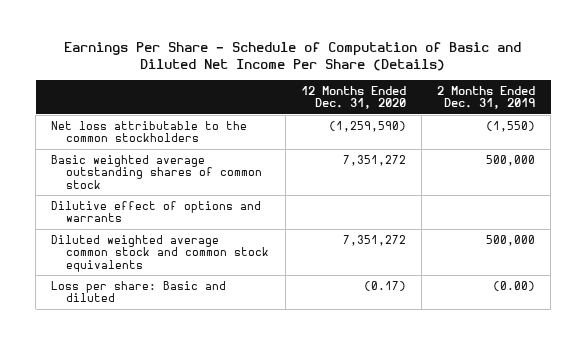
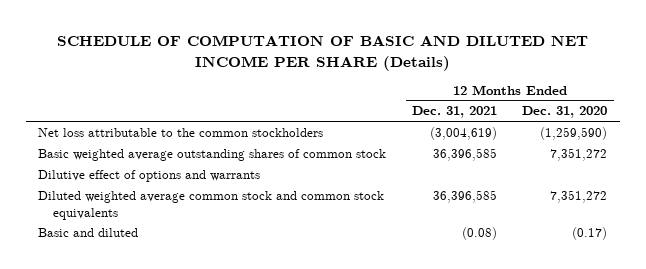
[64,42,522,72] Earnings Per Share - Schedule of Computation of Basic and Diluted Net Income Per Share (Details) -> [56,35,588,71] SCHEDULE OF COMPUTATION OF BASIC AND DILUTED NET INCOME PER SHARE (Details)
[437,85,536,110] 2 Months Ended Dec. 31, 2019 -> none
none -> [411,106,497,119] Dec. 31, 2021
[51,280,227,303] Loss per share: Basic and diluted -> [38,227,139,237] Basic and diluted

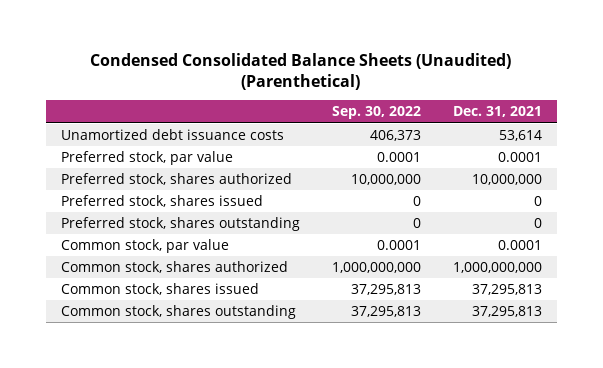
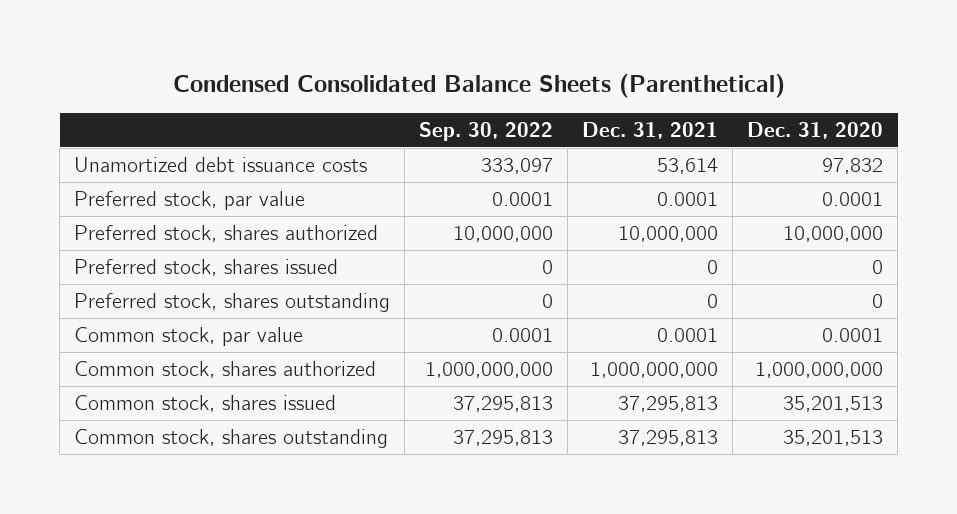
[90,53,512,90] Condensed Consolidated Balance Sheets (Unaudited) (Parenthetical) -> [172,73,785,98] Condensed Consolidated Balance Sheets (Parenthetical)
none -> [747,121,884,139] Dec. 31, 2020
[369,129,421,141] 406,373 -> [481,158,554,175] 333,097

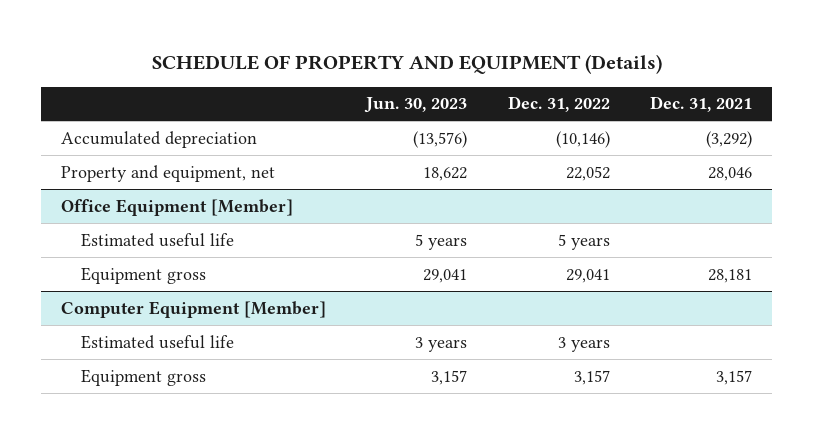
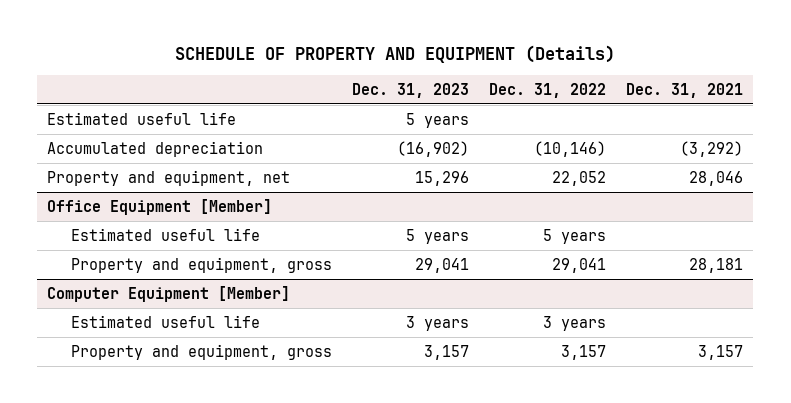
[364,97,468,114] Jun. 30, 2023 -> none
none -> [352,82,470,98] Dec. 31, 2023
none -> [47,111,237,125] Estimated useful life
[80,266,206,284] Equipment gross -> [70,256,332,273] Property and equipment, gross
[80,368,206,386] Equipment gross -> [70,343,332,360] Property and equipment, gross

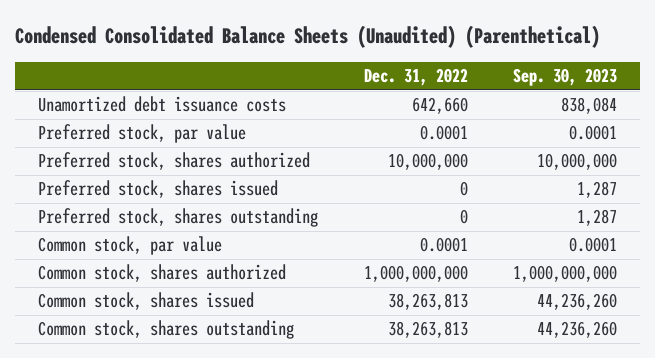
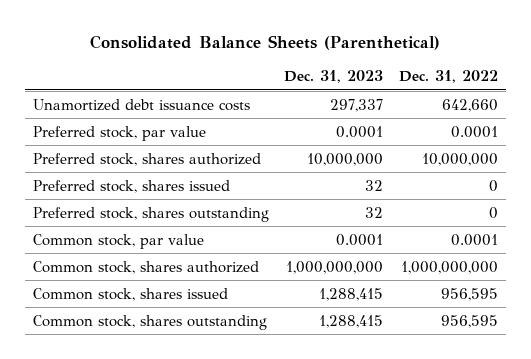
[15,25,601,49] Condensed Consolidated Balance Sheets (Unaudited) (Parenthetical) -> [90,34,441,50] Consolidated Balance Sheets (Parenthetical)
[513,68,618,87] Sep. 30, 2023 -> none
none -> [284,70,384,84] Dec. 31, 2023
[387,293,468,311] 38,263,813 -> [441,287,499,301] 956,595
[387,321,468,339] 38,263,813 -> [441,314,499,328] 956,595

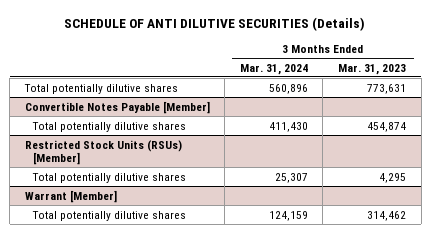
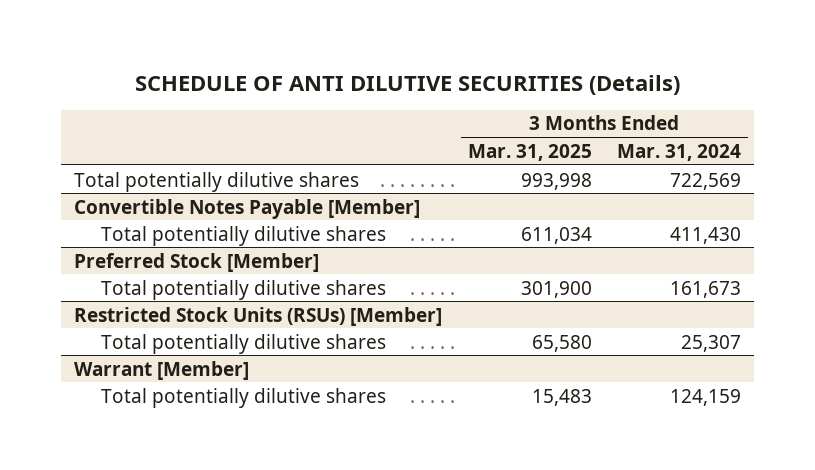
[338,63,407,75] Mar. 31, 2023 -> none
none -> [467,143,592,161] Mar. 31, 2025
[268,83,308,94] 560,896 -> [670,172,742,190] 722,569
none -> [73,252,319,272] Preferred Stock [Member]
none -> [101,279,387,300] Total potentially dilutive shares

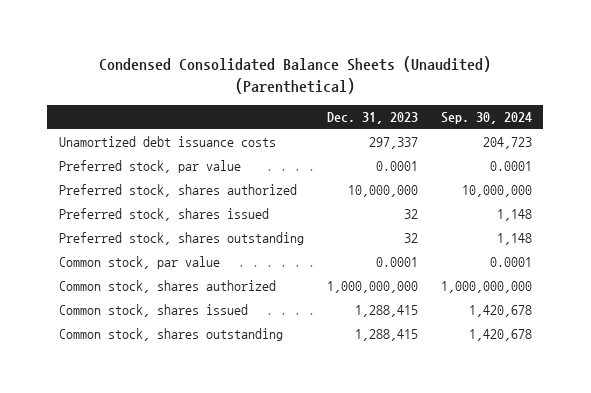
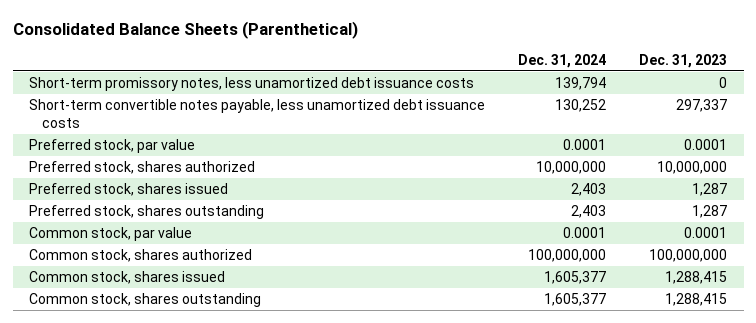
[99,56,492,94] Condensed Consolidated Balance Sheets (Unaudited) (Parenthetical) -> [12,20,358,39] Consolidated Balance Sheets (Parenthetical)
[440,112,532,125] Sep. 30, 2024 -> none
none -> [518,53,607,68] Dec. 31, 2024
none -> [29,76,475,91] Short-term promissory notes, less unamortized debt issuance costs
[58,136,276,148] Unamortized debt issuance costs -> [29,98,486,128] Short-term convertible notes payable, less unamortized debt issuance costs
[403,209,418,220] 32 -> [692,182,728,196] 1,287
[403,233,418,244] 32 -> [692,204,728,218] 1,287
[326,281,418,294] 1,000,000,000 -> [649,248,728,262] 100,000,000

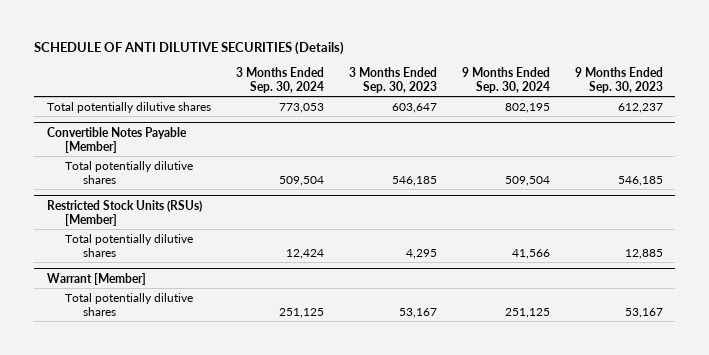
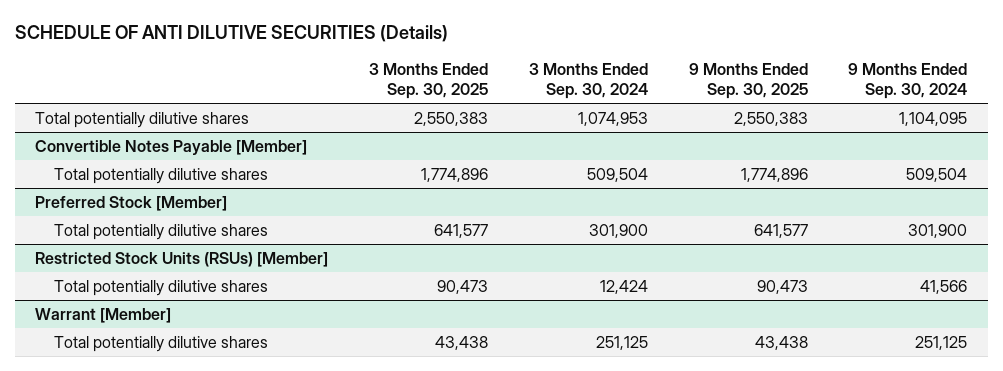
[348,66,437,93] 3 Months Ended Sep. 30, 2023 -> none
[574,66,663,93] 9 Months Ended Sep. 30, 2023 -> none
none -> [368,62,488,99] 3 Months Ended Sep. 30, 2025
none -> [688,62,808,99] 9 Months Ended Sep. 30, 2025
[278,102,324,113] 773,053 -> [577,111,648,126] 1,074,953
[504,102,550,113] 802,195 -> [899,111,968,126] 1,104,095
none -> [35,195,228,211] Preferred Stock [Member]
none -> [53,223,268,240] Total potentially dilutive shares

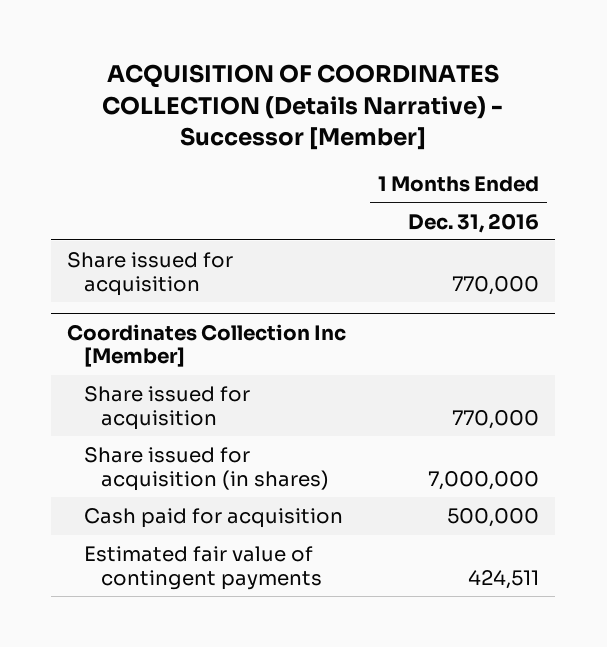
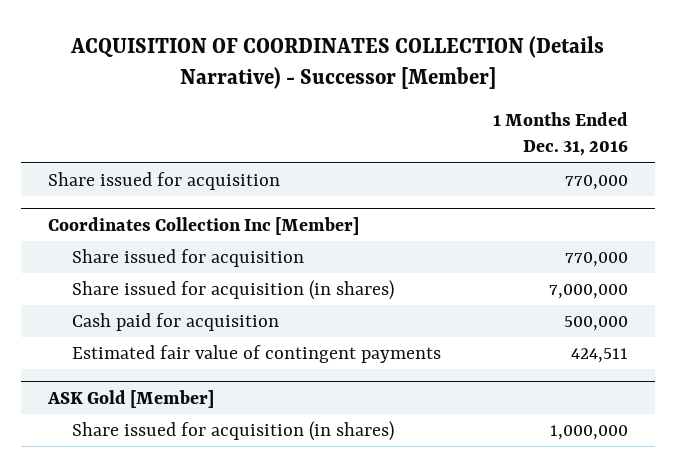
none -> [46,389,214,408] ASK Gold [Member]
none -> [71,421,394,442] Share issued for acquisition (in shares)

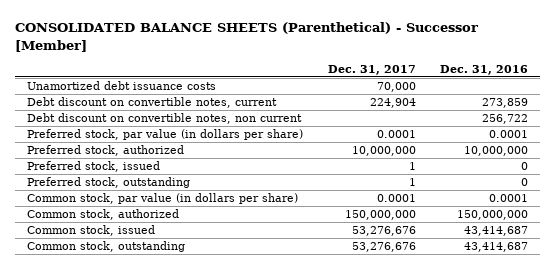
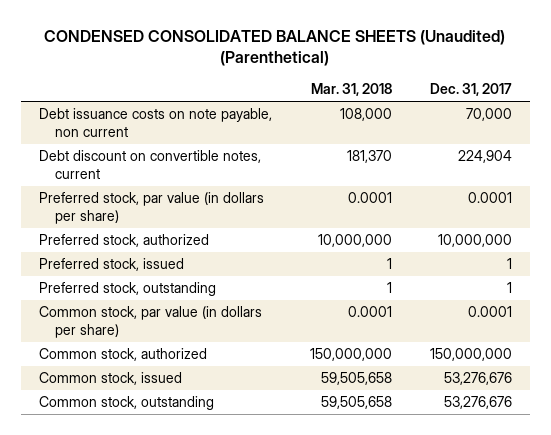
[15,22,479,52] CONSOLIDATED BALANCE SHEETS (Parenthetical) - Successor [Member] -> [44,29,506,67] CONDENSED CONSOLIDATED BALANCE SHEETS (Unaudited) (Parenthetical)
[439,64,528,75] Dec. 31, 2016 -> none
none -> [310,83,392,97] Mar. 31, 2018
[27,81,217,91] Unamortized debt issuance costs -> none
none -> [39,108,273,137] Debt issuance costs on note payable, non current
[27,113,303,125] Debt discount on convertible notes, non current -> none

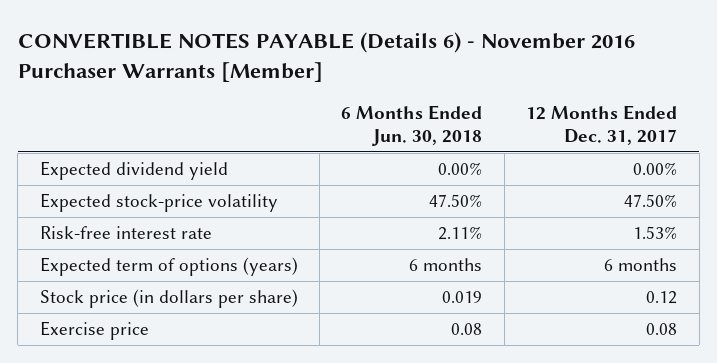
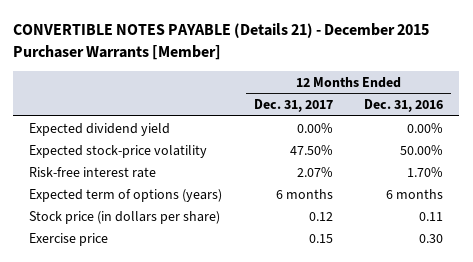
[17,31,635,82] CONVERTIBLE NOTES PAYABLE (Details 6) - November 2016 Purchaser Warrants [Member] -> [13,23,430,61] CONVERTIBLE NOTES PAYABLE (Details 21) - December 2015 Purchaser Warrants [Member]
[341,104,483,147] 6 Months Ended Jun. 30, 2018 -> none
none -> [364,99,444,113] Dec. 31, 2016
[633,226,678,240] 1.53% -> [296,166,333,177] 2.07%
[646,323,678,336] 0.08 -> [308,233,333,243] 0.15

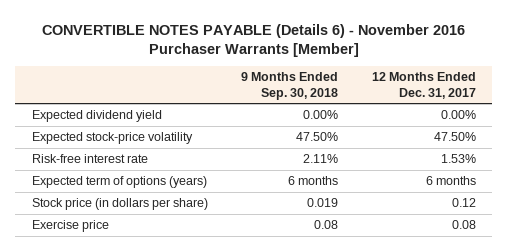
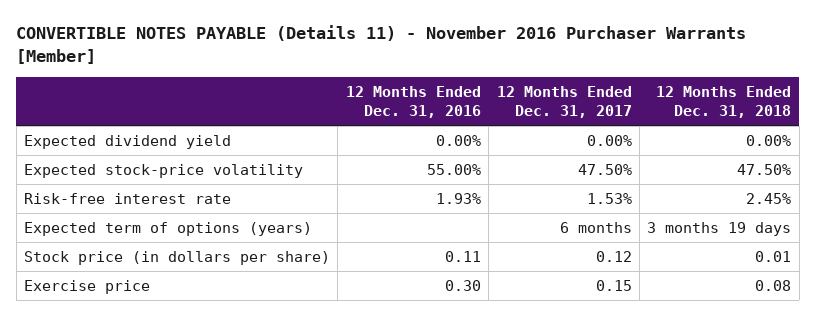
[41,23,465,57] CONVERTIBLE NOTES PAYABLE (Details 6) - November 2016 Purchaser Warrants [Member] -> [16,25,747,65] CONVERTIBLE NOTES PAYABLE (Details 11) - November 2016 Purchaser Warrants [Member]
[241,72,339,100] 9 Months Ended Sep. 30, 2018 -> none
none -> [345,86,481,118] 12 Months Ended Dec. 31, 2016
none -> [656,86,792,118] 12 Months Ended Dec. 31, 2018
[451,220,476,230] 0.08 -> [595,280,632,292] 0.15

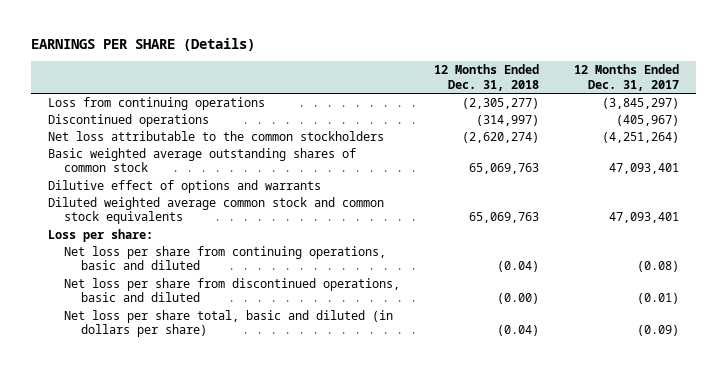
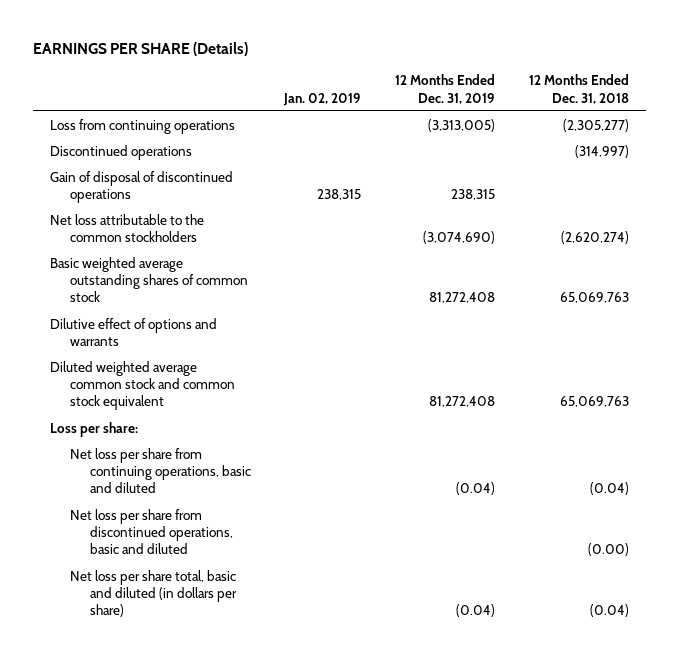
[573,64,679,91] 12 Months Ended Dec. 31, 2017 -> none
none -> [283,92,362,106] Jan. 02, 2019
none -> [395,74,496,104] 12 Months Ended Dec. 31, 2019
none -> [49,170,233,204] Gain of disposal of discontinued operations
[47,197,384,225] Diluted weighted average common stock and common stock equivalents -> [49,360,235,411] Diluted weighted average common stock and common stock equivalent

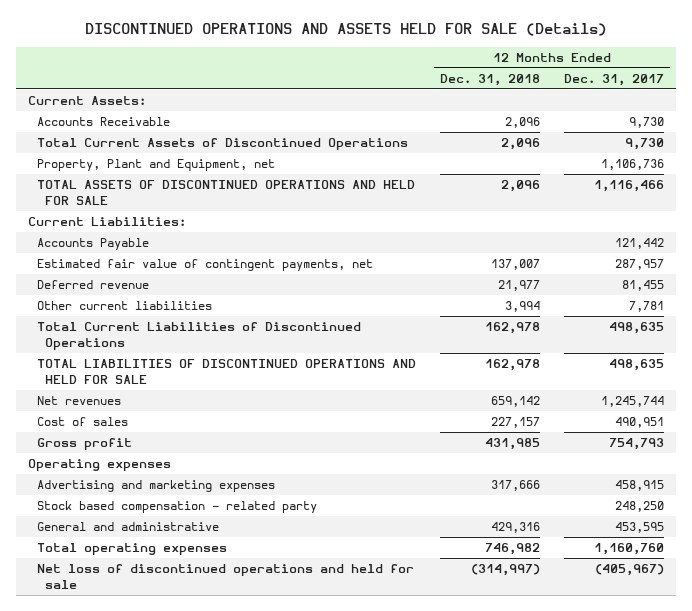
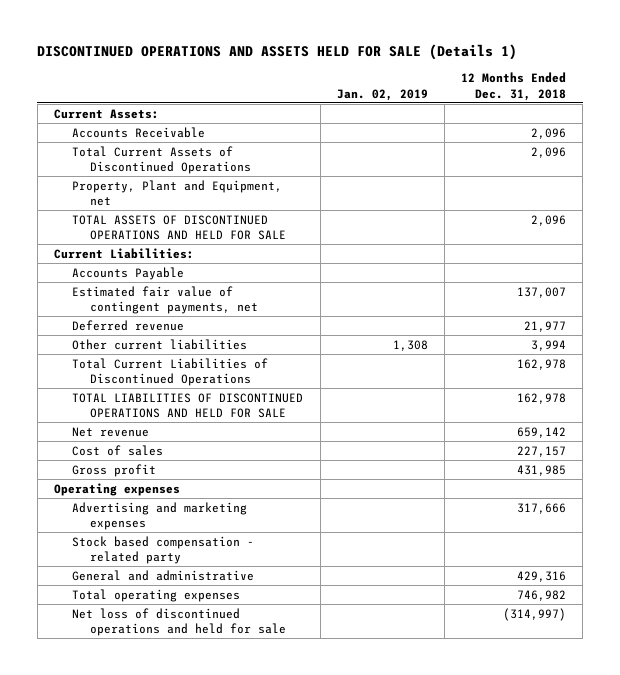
[84,23,607,37] DISCONTINUED OPERATIONS AND ASSETS HELD FOR SALE (Details) -> [37,44,518,61] DISCONTINUED OPERATIONS AND ASSETS HELD FOR SALE (Details 1)
[564,73,665,86] Dec. 31, 2017 -> none
none -> [336,88,428,101] Jan. 02, 2019
[36,396,121,406] Net revenues -> [72,426,150,437] Net revenue

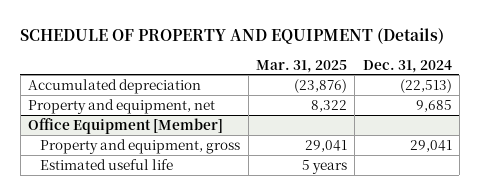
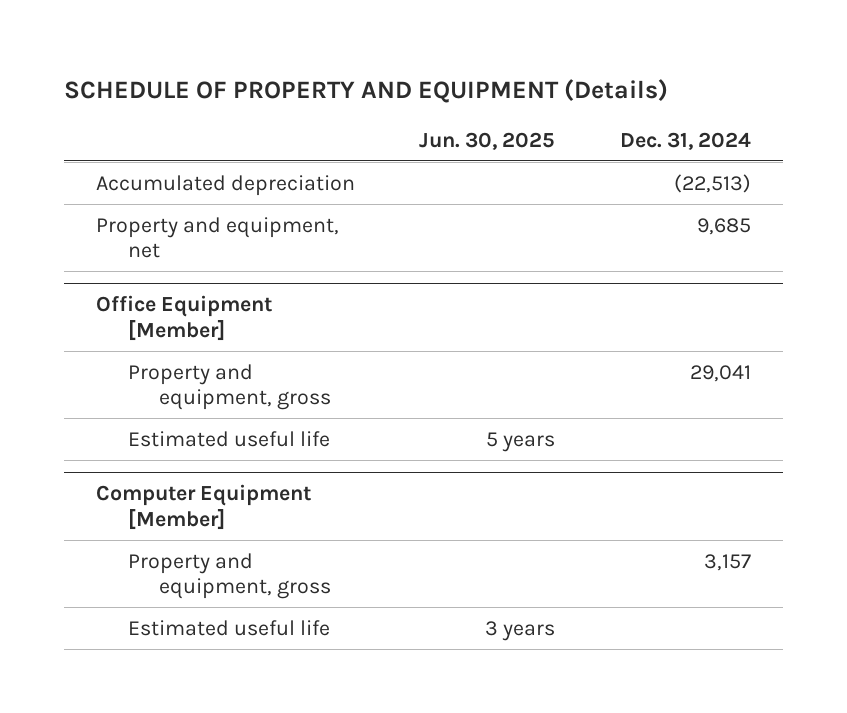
[255,59,347,73] Mar. 31, 2025 -> none
none -> [419,131,556,150] Jun. 30, 2025
none -> [96,484,312,531] Computer Equipment [Member]
none -> [127,552,331,600] Property and equipment, gross
none -> [127,619,330,636] Estimated useful life

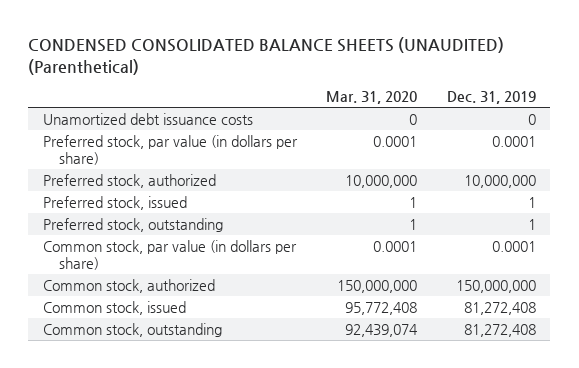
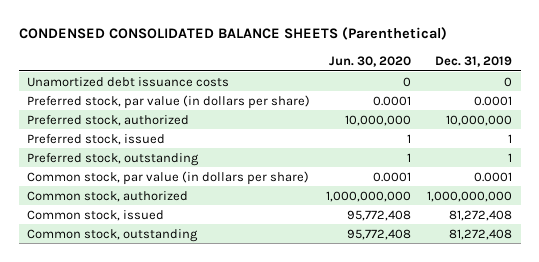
[28,37,505,75] CONDENSED CONSOLIDATED BALANCE SHEETS (UNAUDITED) (Parenthetical) -> [18,27,447,41] CONDENSED CONSOLIDATED BALANCE SHEETS (Parenthetical)
[326,91,418,105] Mar. 31, 2020 -> none
none -> [329,56,412,68] Jun. 30, 2020
[455,279,536,293] 150,000,000 -> [427,190,513,202] 1,000,000,000

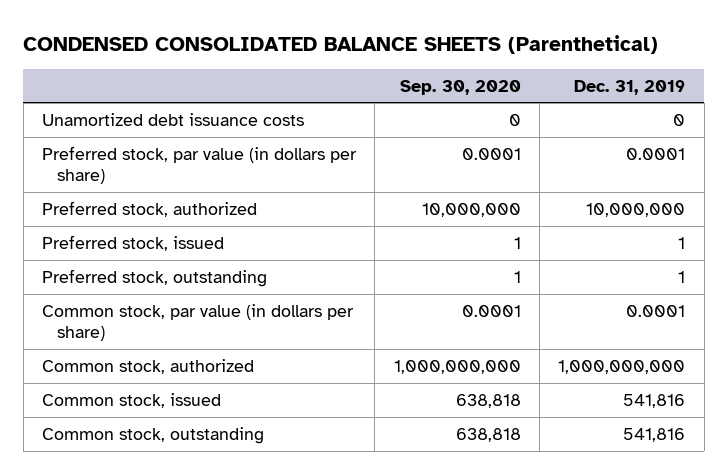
[329,56,412,68] Jun. 30, 2020 -> none
none -> [399,79,521,95] Sep. 30, 2020
[449,209,513,221] 81,272,408 -> [623,394,686,409] 541,816
[449,228,513,240] 81,272,408 -> [623,428,686,443] 541,816

